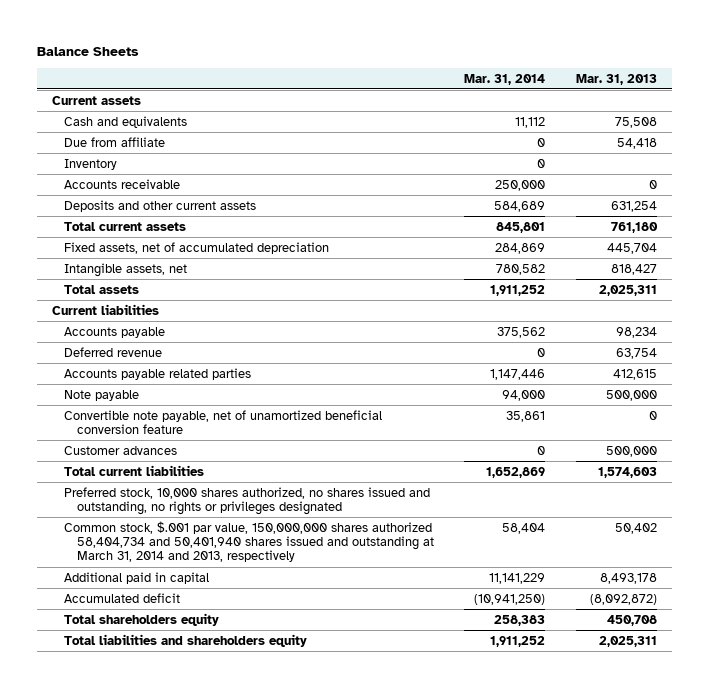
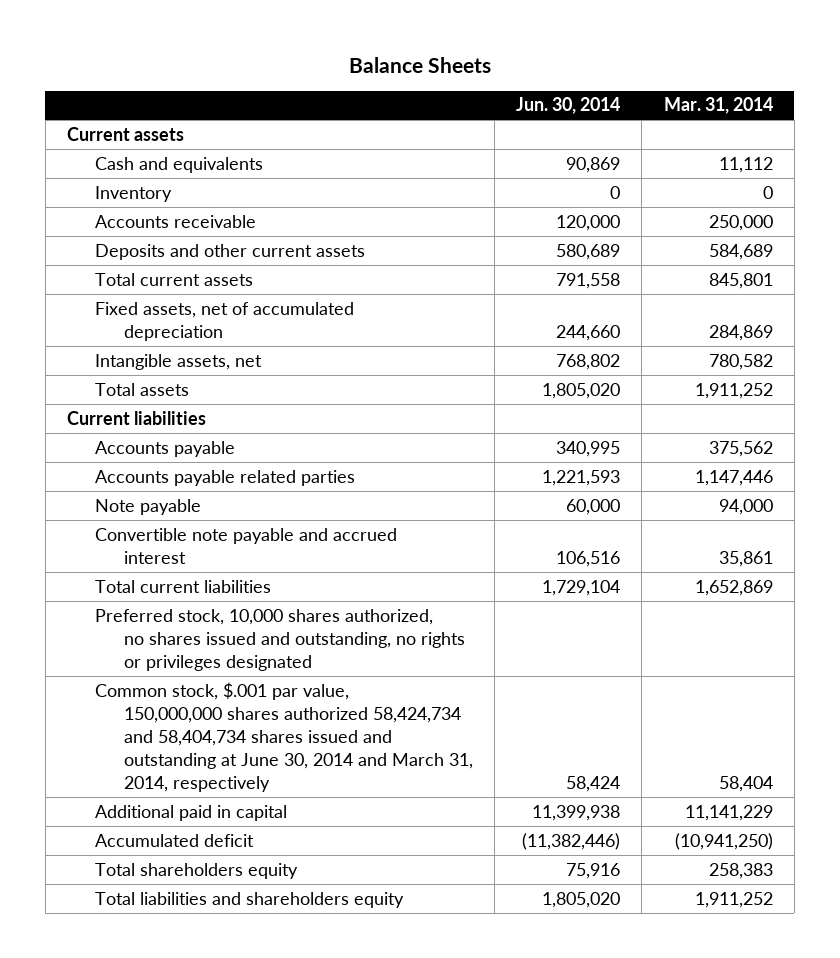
[575,73,657,85] Mar. 31, 2013 -> none
none -> [516,97,621,115] Jun. 30, 2014
[64,136,166,147] Due from affiliate -> none
[64,346,163,357] Deferred revenue -> none
[64,445,178,455] Customer advances -> none
[64,409,383,435] Convertible note payable, net of unamortized beneficial conversion feature -> [95,527,398,564] Convertible note payable and accrued interest
[64,520,434,563] Common stock, $.001 par value, 150,000,000 shares authorized 58,404,734 and 50,401,940 shares issued and outstanding at March 31, 2014 and 2013, respectively -> [95,681,473,792] Common stock, $.001 par value, 150,000,000 shares authorized 58,424,734 and 58,404,734 shares issued and outstanding at June 30, 2014 and March 31, 2014, respectively

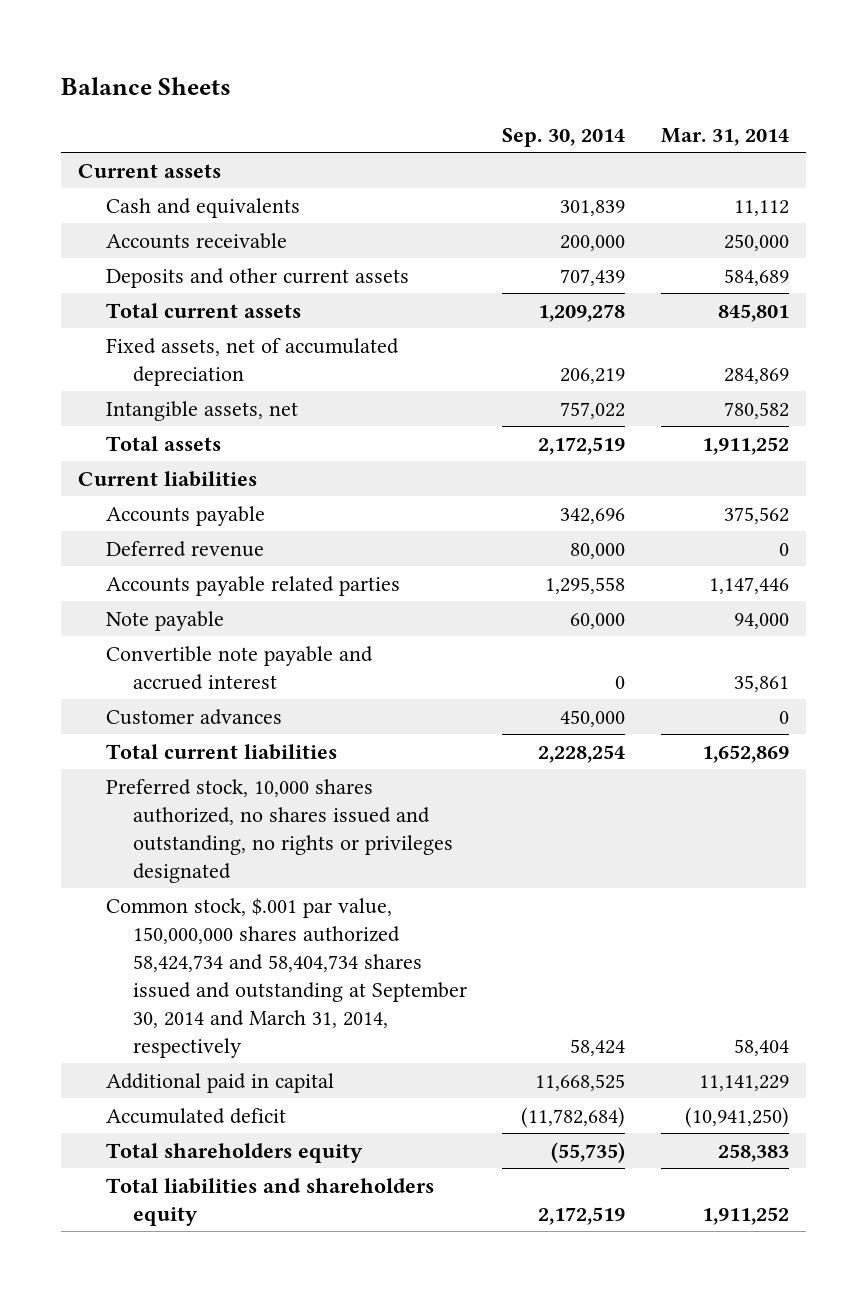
[516,97,621,115] Jun. 30, 2014 -> none
none -> [502,127,626,147] Sep. 30, 2014
[95,185,173,202] Inventory -> none
none -> [105,540,264,557] Deferred revenue
none -> [105,708,282,725] Customer advances
[95,681,473,792] Common stock, $.001 par value, 150,000,000 shares authorized 58,424,734 and 58,404,734 shares issued and outstanding at June 30, 2014 and March 31, 2014, respectively -> [105,897,467,1058] Common stock, $.001 par value, 150,000,000 shares authorized 58,424,734 and 58,404,734 shares issued and outstanding at September 30, 2014 and March 31, 2014, respectively

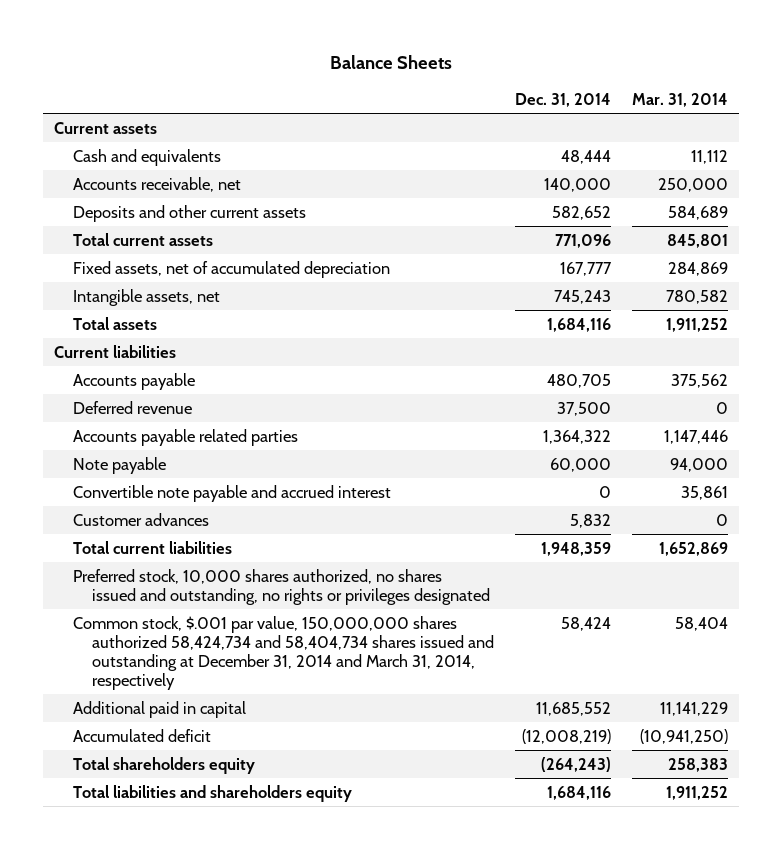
[502,127,626,147] Sep. 30, 2014 -> none
none -> [515,92,612,107] Dec. 31, 2014
[105,232,287,249] Accounts receivable -> [73,176,242,192] Accounts receivable, net
[105,897,467,1058] Common stock, $.001 par value, 150,000,000 shares authorized 58,424,734 and 58,404,734 shares issued and outstanding at September 30, 2014 and March 31, 2014, respectively -> [73,615,495,690] Common stock, $.001 par value, 150,000,000 shares authorized 58,424,734 and 58,404,734 shares issued and outstanding at December 31, 2014 and March 31, 2014, respectively

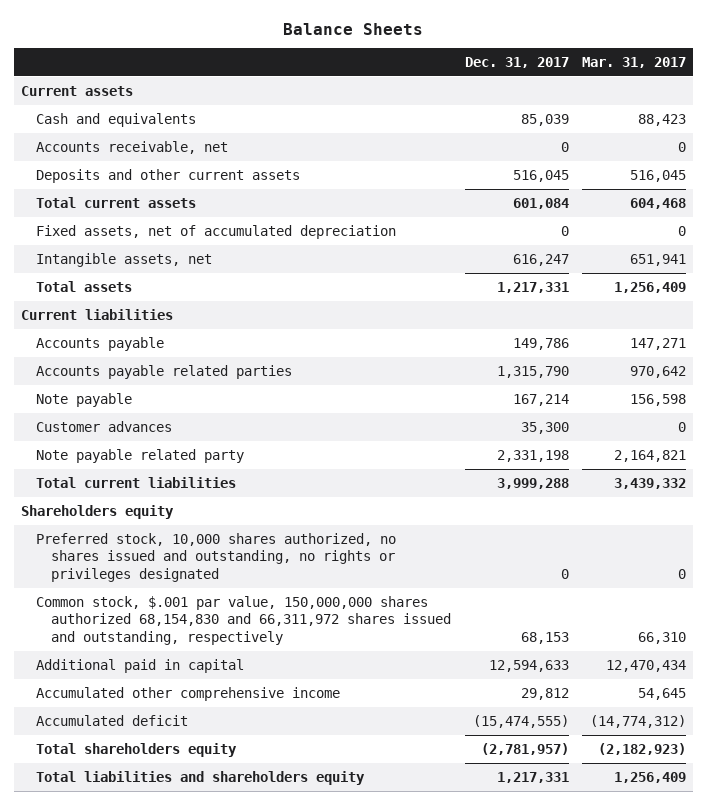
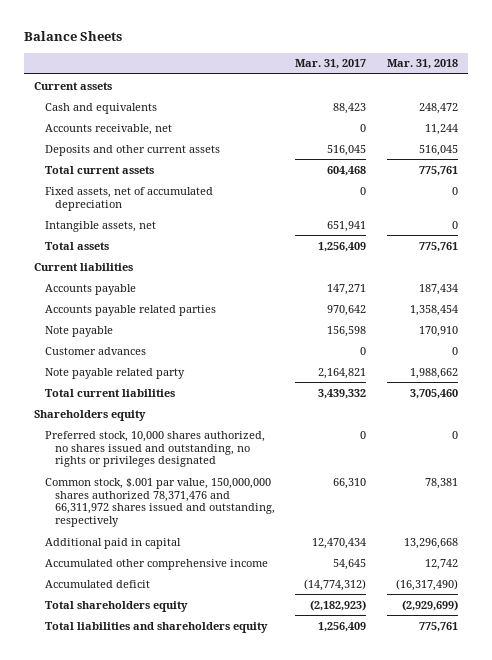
[464,56,569,68] Dec. 31, 2017 -> none
none -> [386,59,458,70] Mar. 31, 2018
[35,595,451,645] Common stock, $.001 par value, 150,000,000 shares authorized 68,154,830 and 66,311,972 shares issued and outstanding, respectively -> [44,477,276,528] Common stock, $.001 par value, 150,000,000 shares authorized 78,371,476 and 66,311,972 shares issued and outstanding, respectively

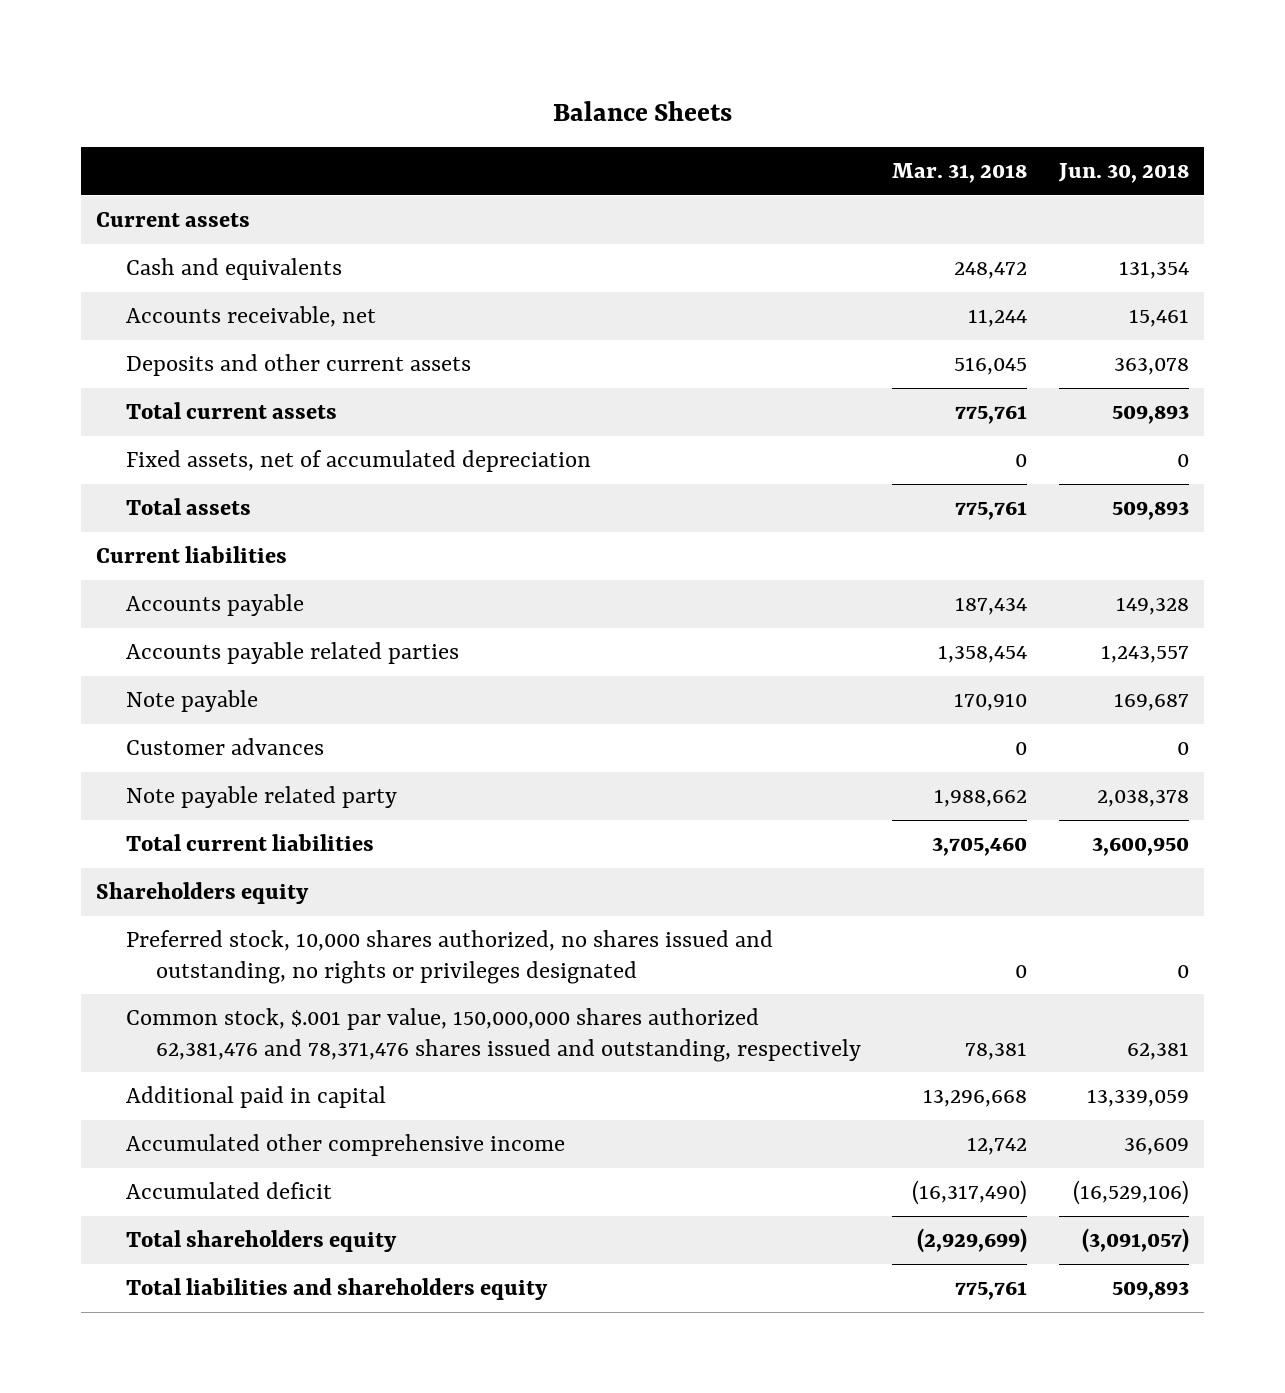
[295,59,367,70] Mar. 31, 2017 -> none
none -> [1057,163,1189,184] Jun. 30, 2018
[44,220,156,232] Intangible assets, net -> none
[44,477,276,528] Common stock, $.001 par value, 150,000,000 shares authorized 78,371,476 and 66,311,972 shares issued and outstanding, respectively -> [126,1008,861,1062] Common stock, $.001 par value, 150,000,000 shares authorized 62,381,476 and 78,371,476 shares issued and outstanding, respectively

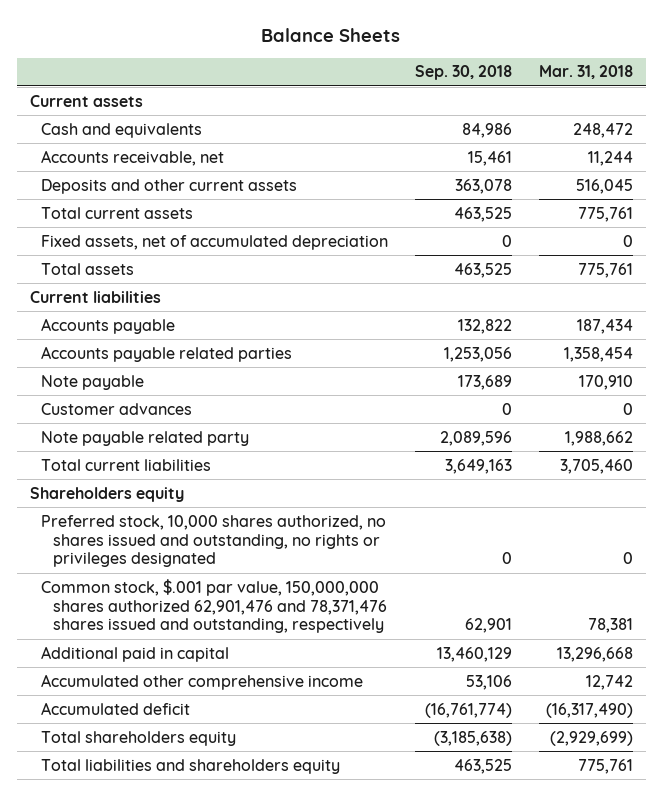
[1057,163,1189,184] Jun. 30, 2018 -> none
none -> [415,65,513,81] Sep. 30, 2018
[126,1008,861,1062] Common stock, $.001 par value, 150,000,000 shares authorized 62,381,476 and 78,371,476 shares issued and outstanding, respectively -> [41,578,387,634] Common stock, $.001 par value, 150,000,000 shares authorized 62,901,476 and 78,371,476 shares issued and outstanding, respectively

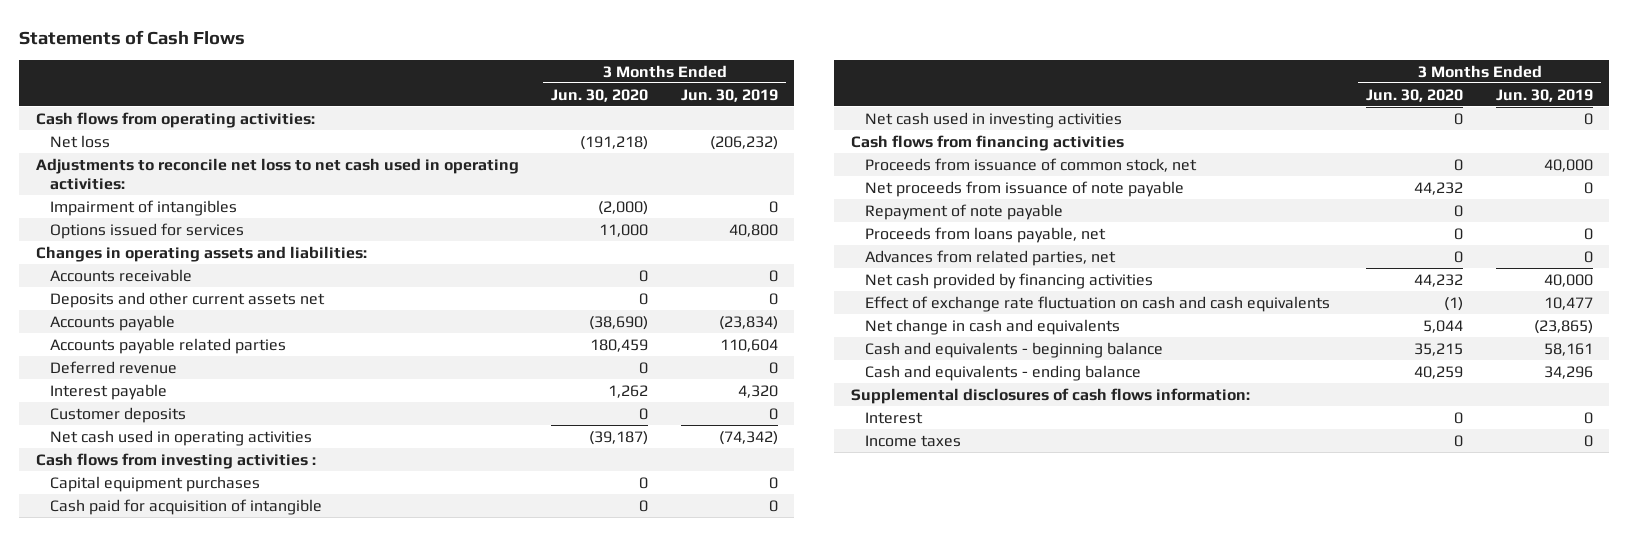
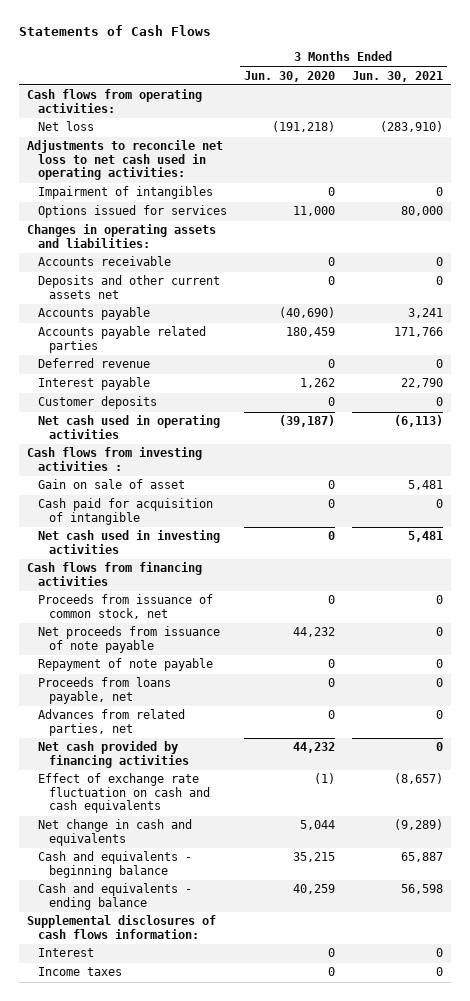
[681,88,779,102] Jun. 30, 2019 -> none
none -> [351,70,443,82] Jun. 30, 2021
[598,200,649,215] (2,000) -> [328,187,336,197] 0
[589,315,649,330] (38,690) -> [279,307,336,319] (40,690)
[49,475,260,492] Capital equipment purchases -> none
none -> [38,479,186,490] Gain on sale of asset

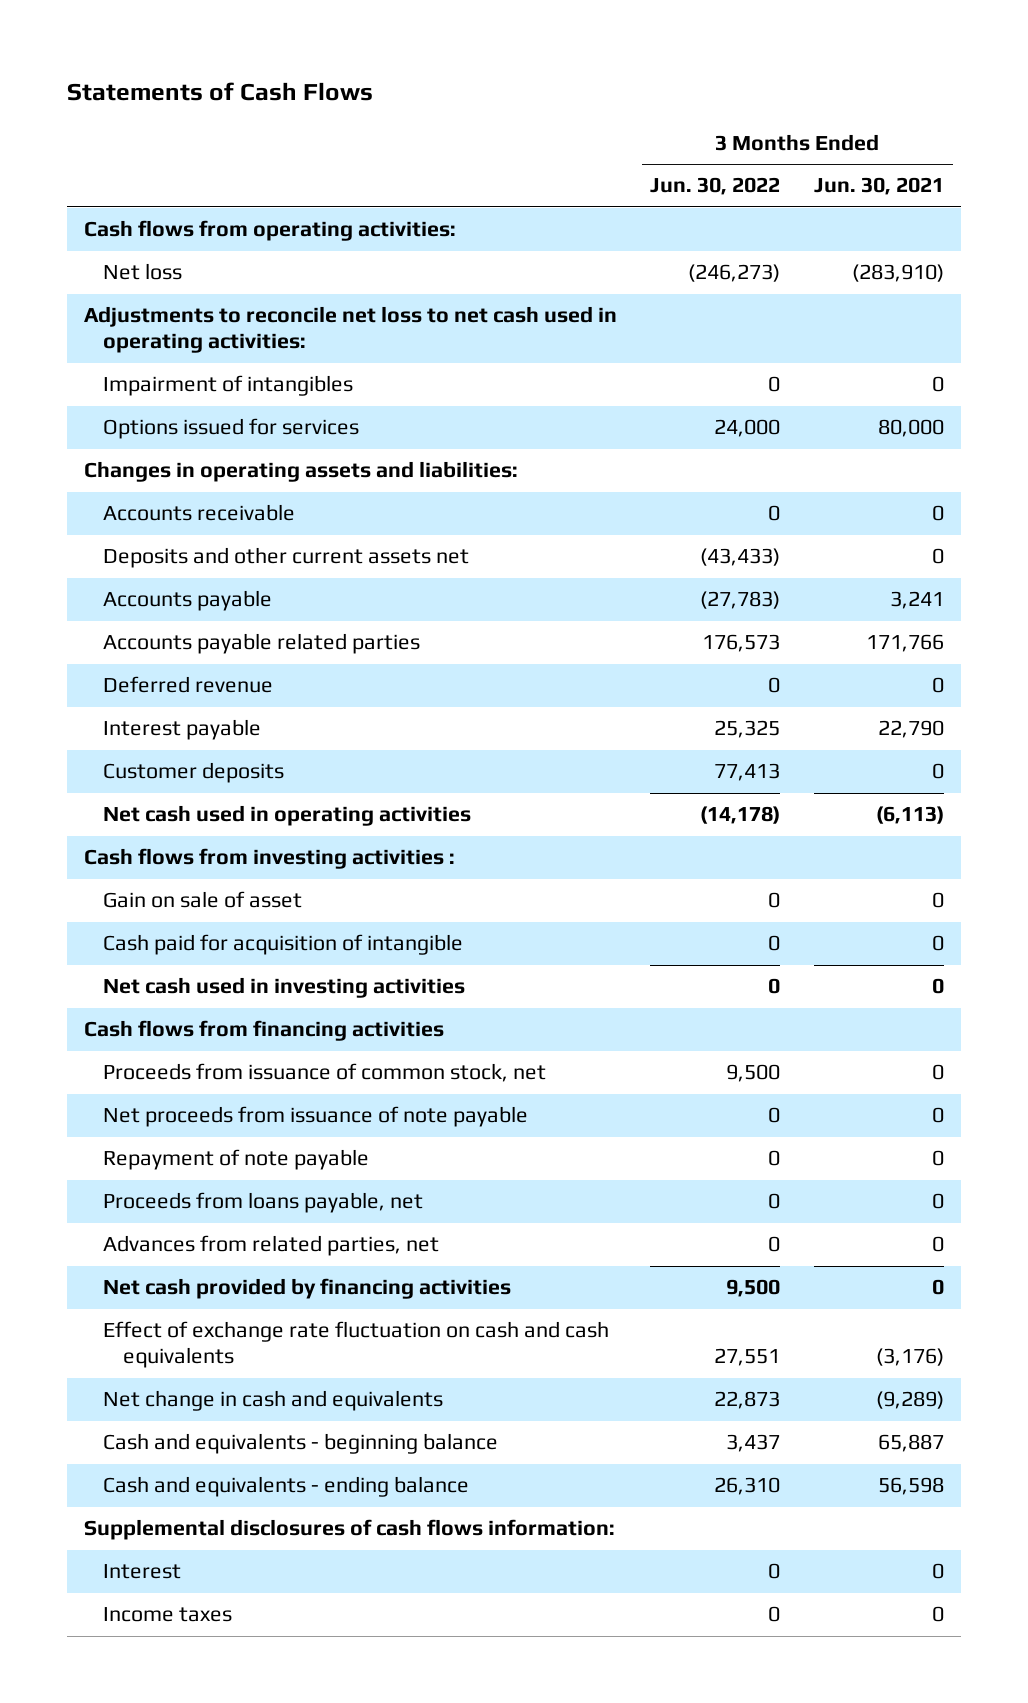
[244,70,336,82] Jun. 30, 2020 -> none
none -> [650,177,781,196] Jun. 30, 2022
[407,480,443,491] 5,481 -> [932,892,945,909] 0
[407,531,443,543] 5,481 -> [932,978,945,995] 0
[393,773,443,785] (8,657) -> [876,1348,945,1367] (3,176)

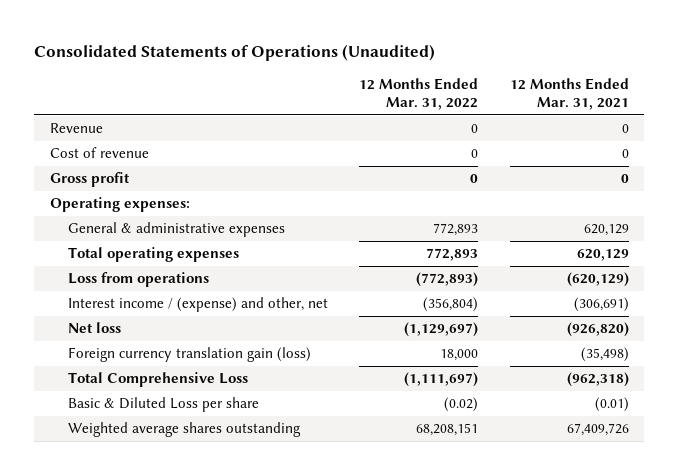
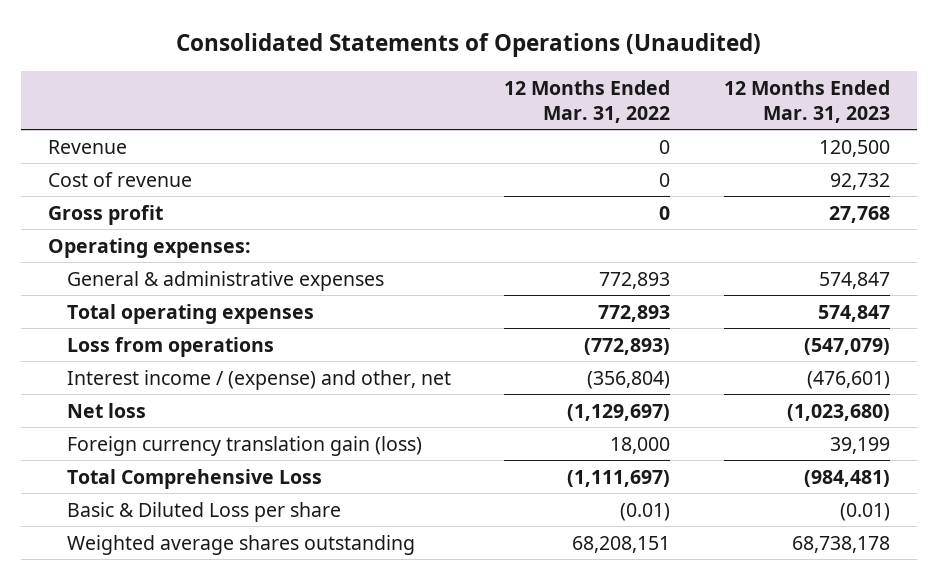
[509,78,629,110] 12 Months Ended Mar. 31, 2021 -> none
none -> [723,79,890,123] 12 Months Ended Mar. 31, 2023
[444,397,479,413] (0.02) -> [620,502,671,521] (0.01)

